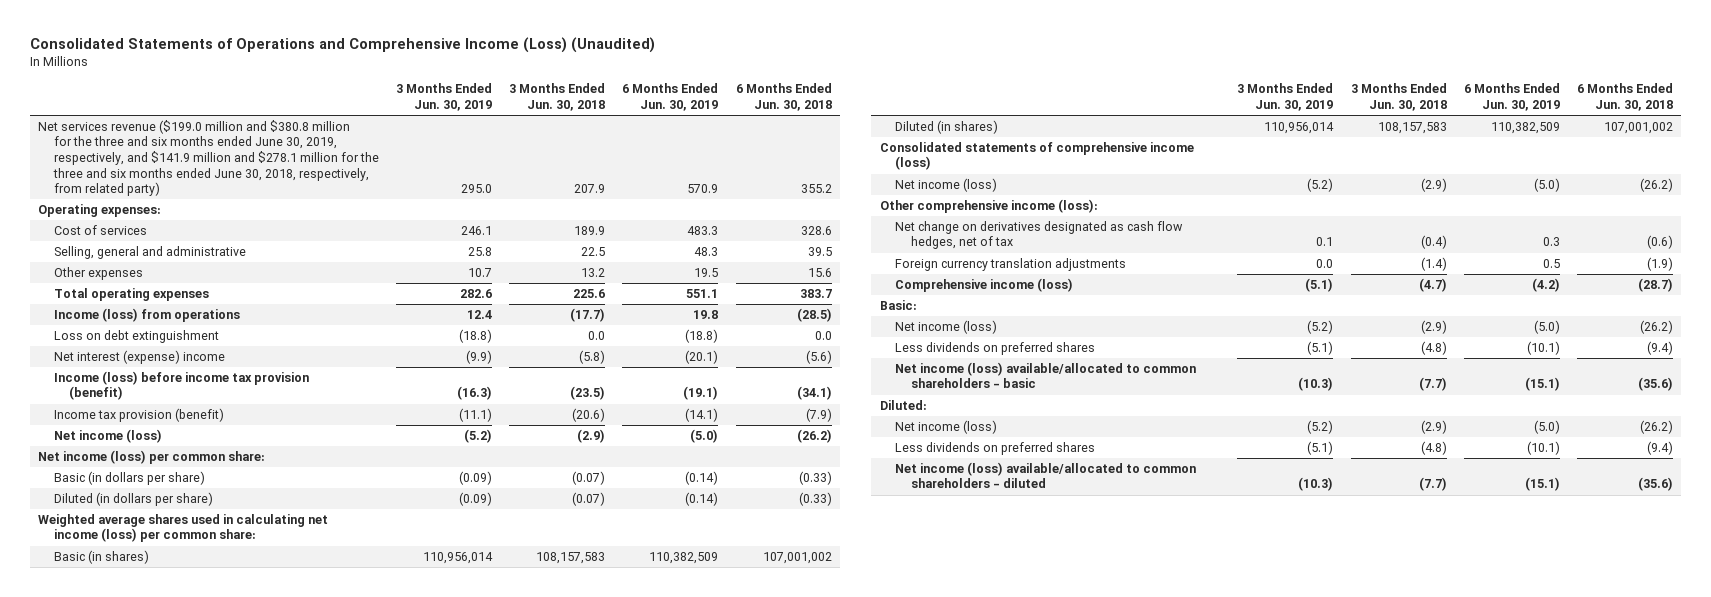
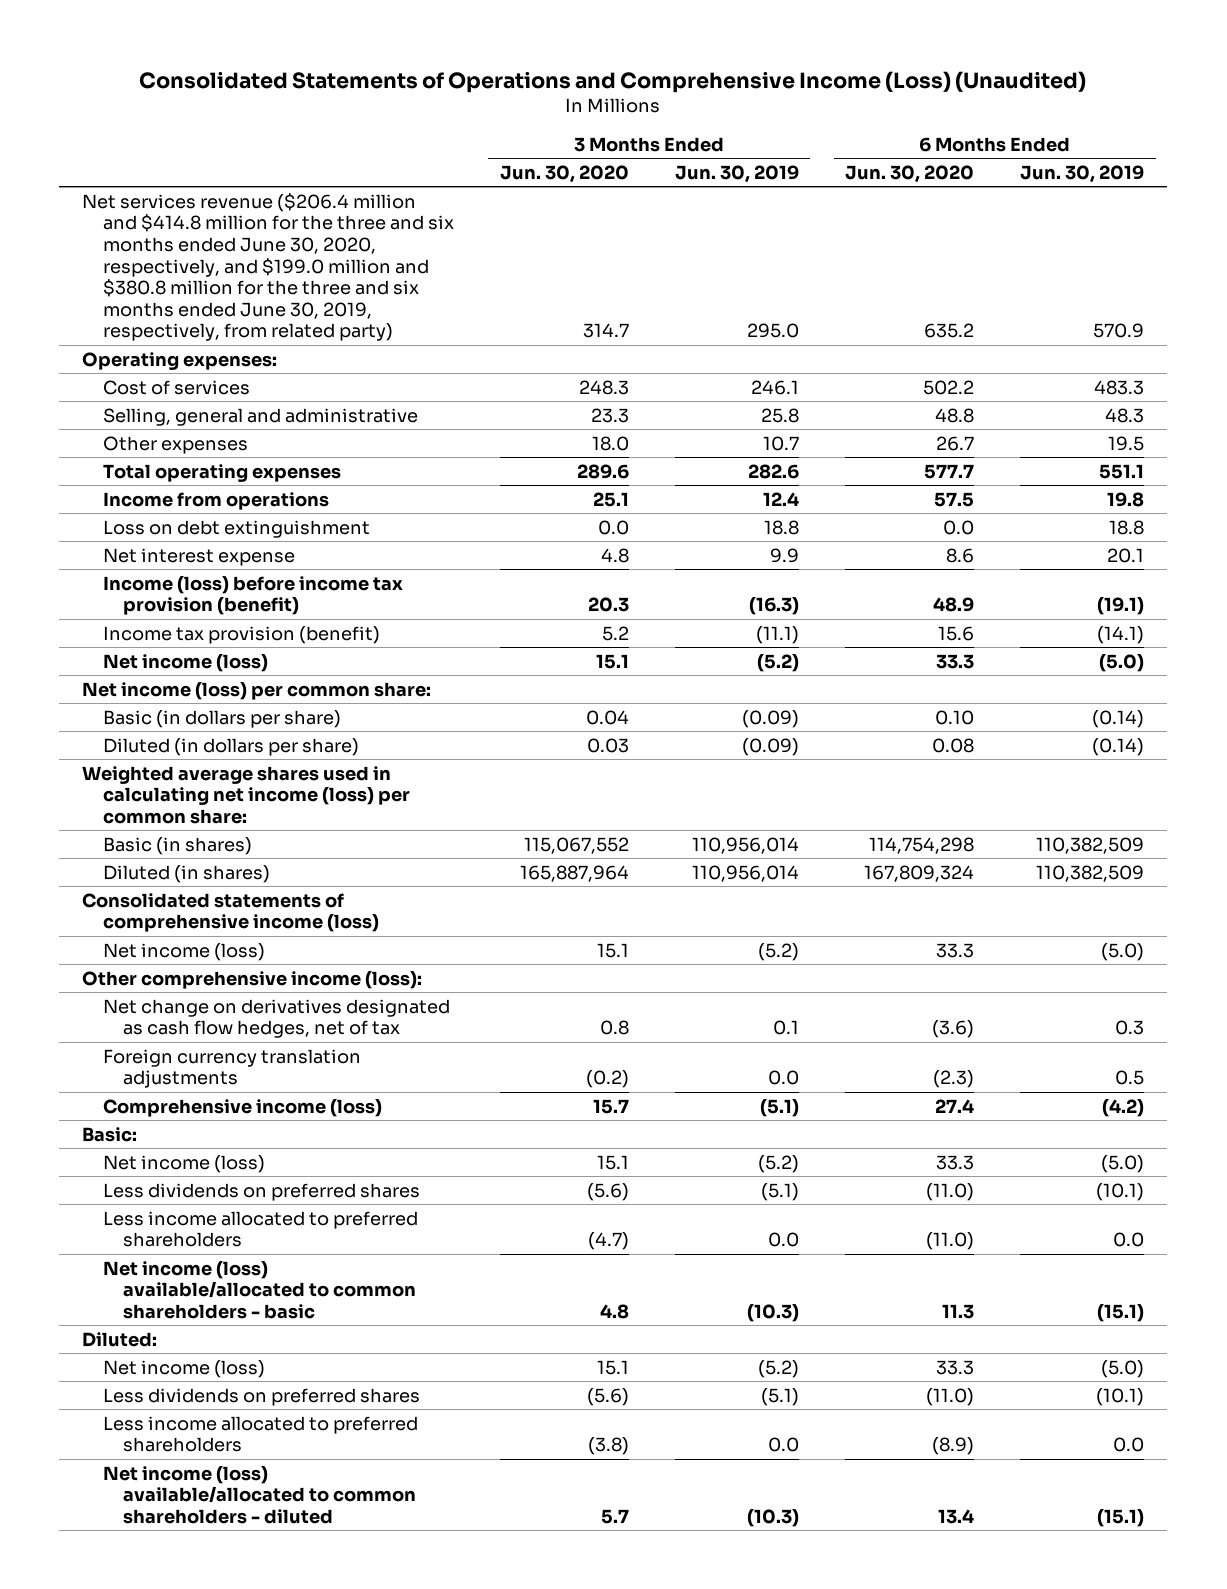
[509,83,606,112] 3 Months Ended Jun. 30, 2018 -> none
[735,83,832,112] 6 Months Ended Jun. 30, 2018 -> none
none -> [499,164,629,183] Jun. 30, 2020
none -> [845,164,975,183] Jun. 30, 2020
[38,119,379,197] Net services revenue ($199.0 million and $380.8 million for the three and six months ended June 30, 2019, respectively, and $141.9 million and $278.1 million for the three and six months ended June 30, 2018, respectively, from related party) -> [82,192,454,342] Net services revenue ($206.4 million and $414.8 million for the three and six months ended June 30, 2020, respectively, and $199.0 million and $380.8 million for the three and six months ended June 30, 2019, respectively, from related party)
[53,307,240,322] Income (loss) from operations -> [102,491,329,510] Income from operations
[459,328,493,343] (18.8) -> [763,519,799,535] 18.8
[685,328,719,343] (18.8) -> [1109,519,1145,535] 18.8
[53,349,225,364] Net interest (expense) income -> [102,547,295,566] Net interest expense
[466,349,493,364] (9.9) -> [769,547,799,563] 9.9
[685,349,719,364] (20.1) -> [1107,547,1145,563] 20.1
none -> [102,1210,418,1248] Less income allocated to preferred shareholders
none -> [102,1415,418,1453] Less income allocated to preferred shareholders

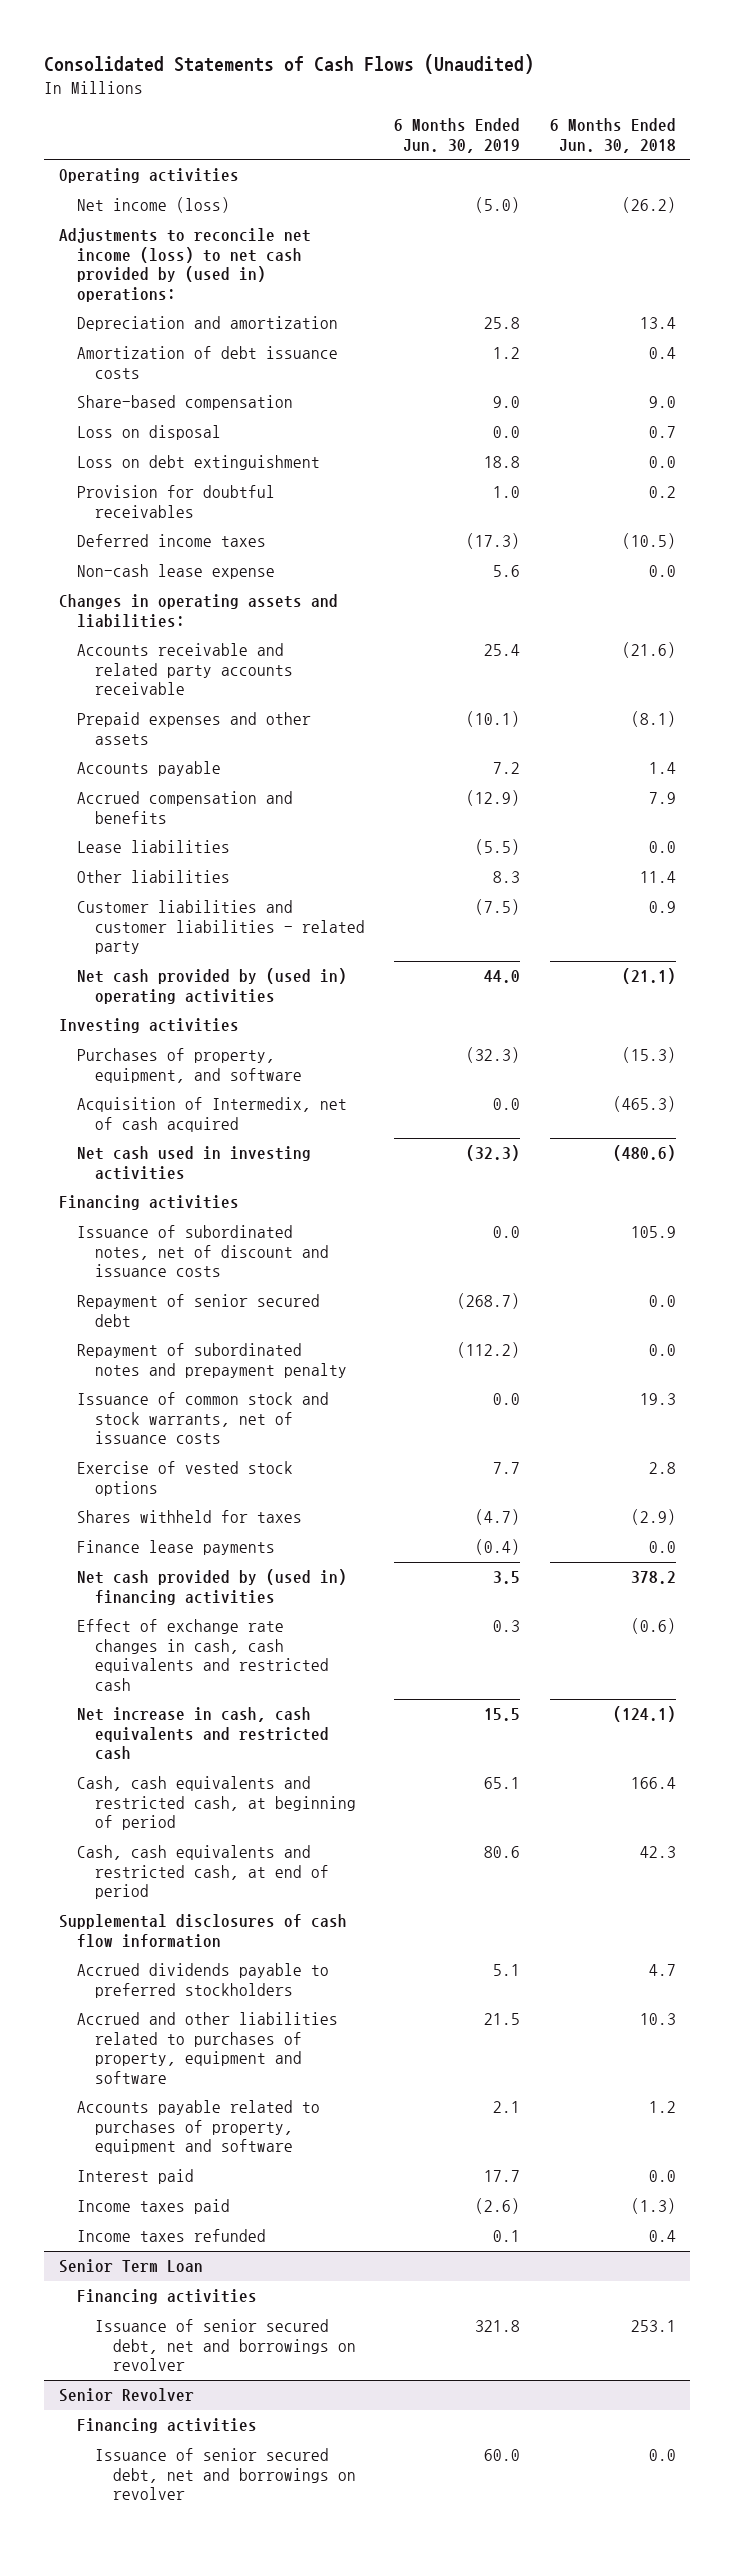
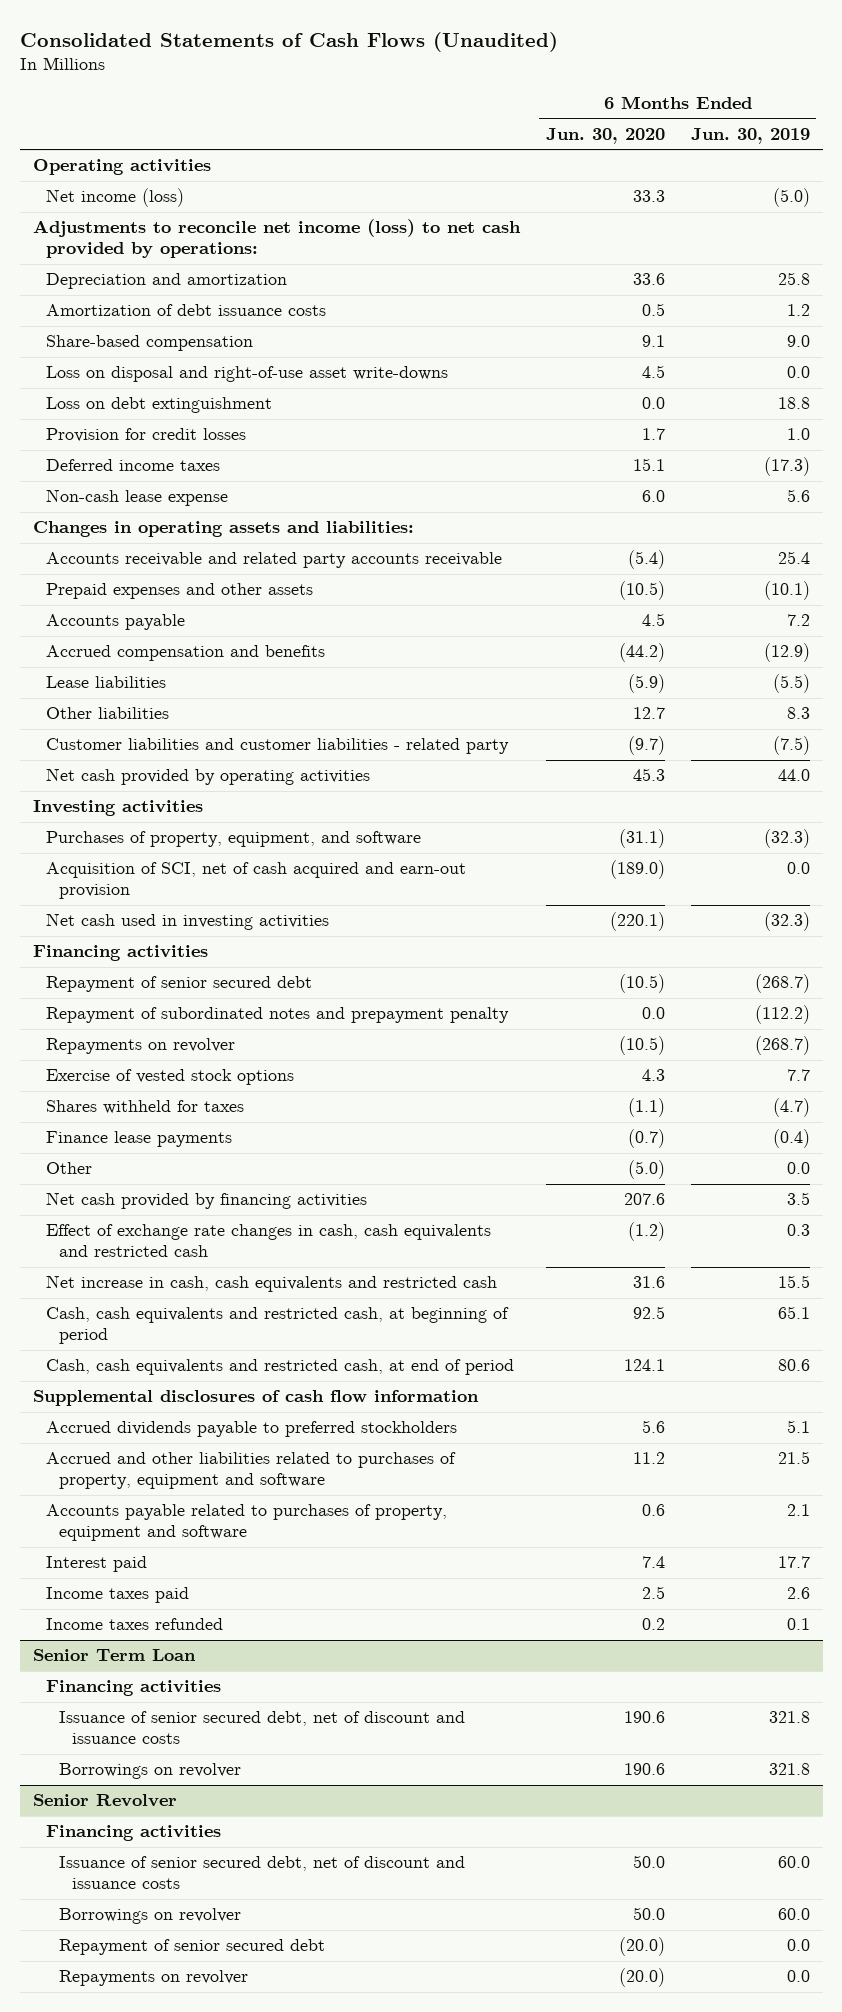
[549,118,676,153] 6 Months Ended Jun. 30, 2018 -> none
none -> [545,127,665,144] Jun. 30, 2020
[58,228,311,302] Adjustments to reconcile net income (loss) to net cash provided by (used in) operations: -> [32,219,521,259] Adjustments to reconcile net income (loss) to net cash provided by operations:
[76,425,221,441] Loss on disposal -> none
none -> [45,366,448,383] Loss on disposal and right-of-use asset write-downs
[76,485,275,518] Provision for doubtful receivables -> [45,428,246,443] Provision for credit losses
[76,968,347,1004] Net cash provided by (used in) operating activities -> [45,768,370,786] Net cash provided by operating activities
[76,1097,347,1132] Acquisition of Intermedix, net of cash acquired -> none
none -> [45,862,466,900] Acquisition of SCI, net of cash acquired and earn-out provision
[76,1225,329,1278] Issuance of subordinated notes, net of discount and issuance costs -> none
[76,1392,329,1445] Issuance of common stock and stock warrants, net of issuance costs -> none
none -> [45,1038,235,1055] Repayments on revolver
none -> [45,1162,92,1175] Other
[76,1569,347,1605] Net cash provided by (used in) financing activities -> [45,1192,367,1210] Net cash provided by financing activities
[475,2198,521,2215] (2.6) -> [786,1587,810,1600] 2.6
[94,2319,356,2372] Issuance of senior secured debt, net and borrowings on revolver -> [58,1711,465,1745] Issuance of senior secured debt, net of discount and issuance costs
none -> [58,1763,241,1780] Borrowings on revolver
[94,2448,356,2501] Issuance of senior secured debt, net and borrowings on revolver -> [58,1856,465,1890] Issuance of senior secured debt, net of discount and issuance costs
none -> [58,1908,241,1925] Borrowings on revolver
none -> [58,1939,325,1956] Repayment of senior secured debt
none -> [58,1970,248,1987] Repayments on revolver

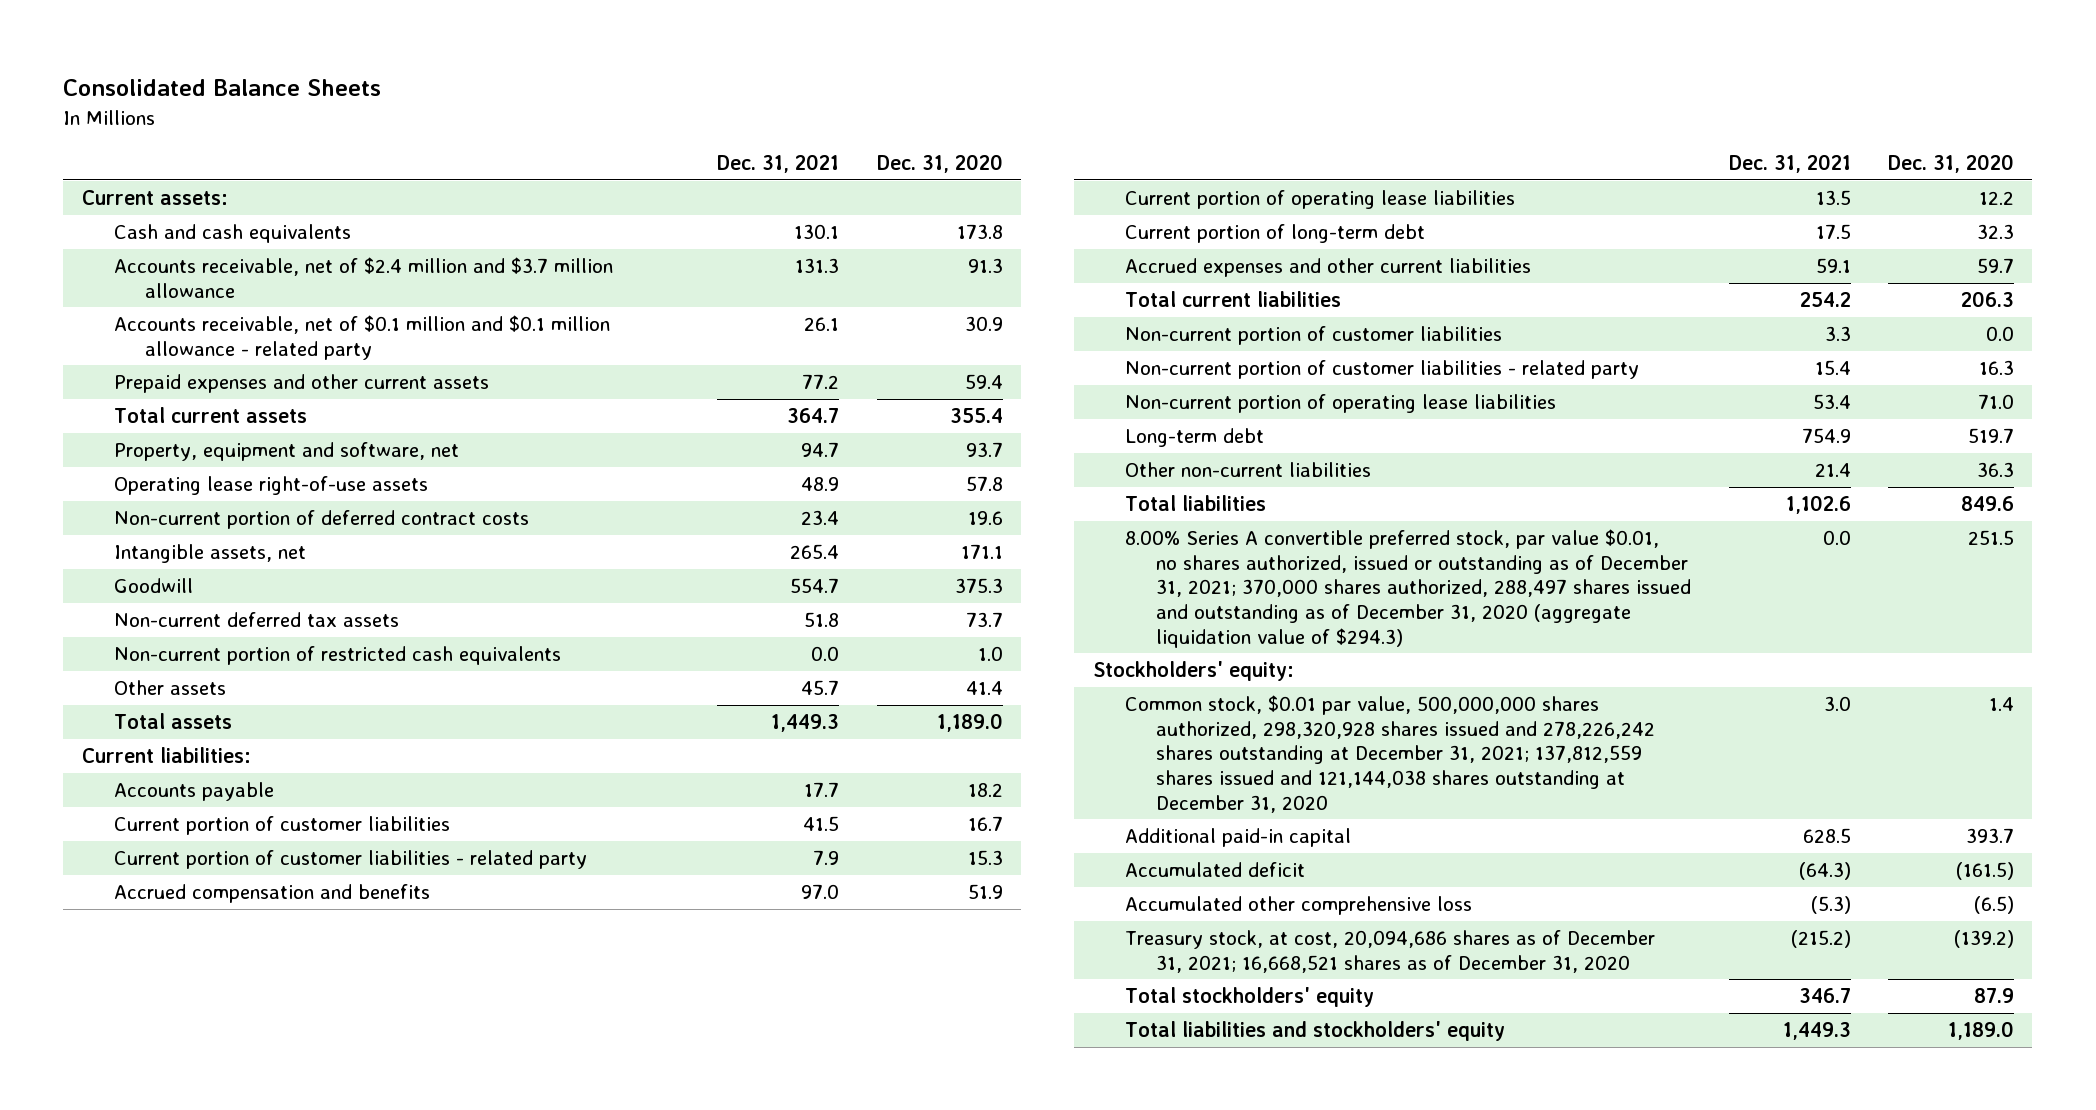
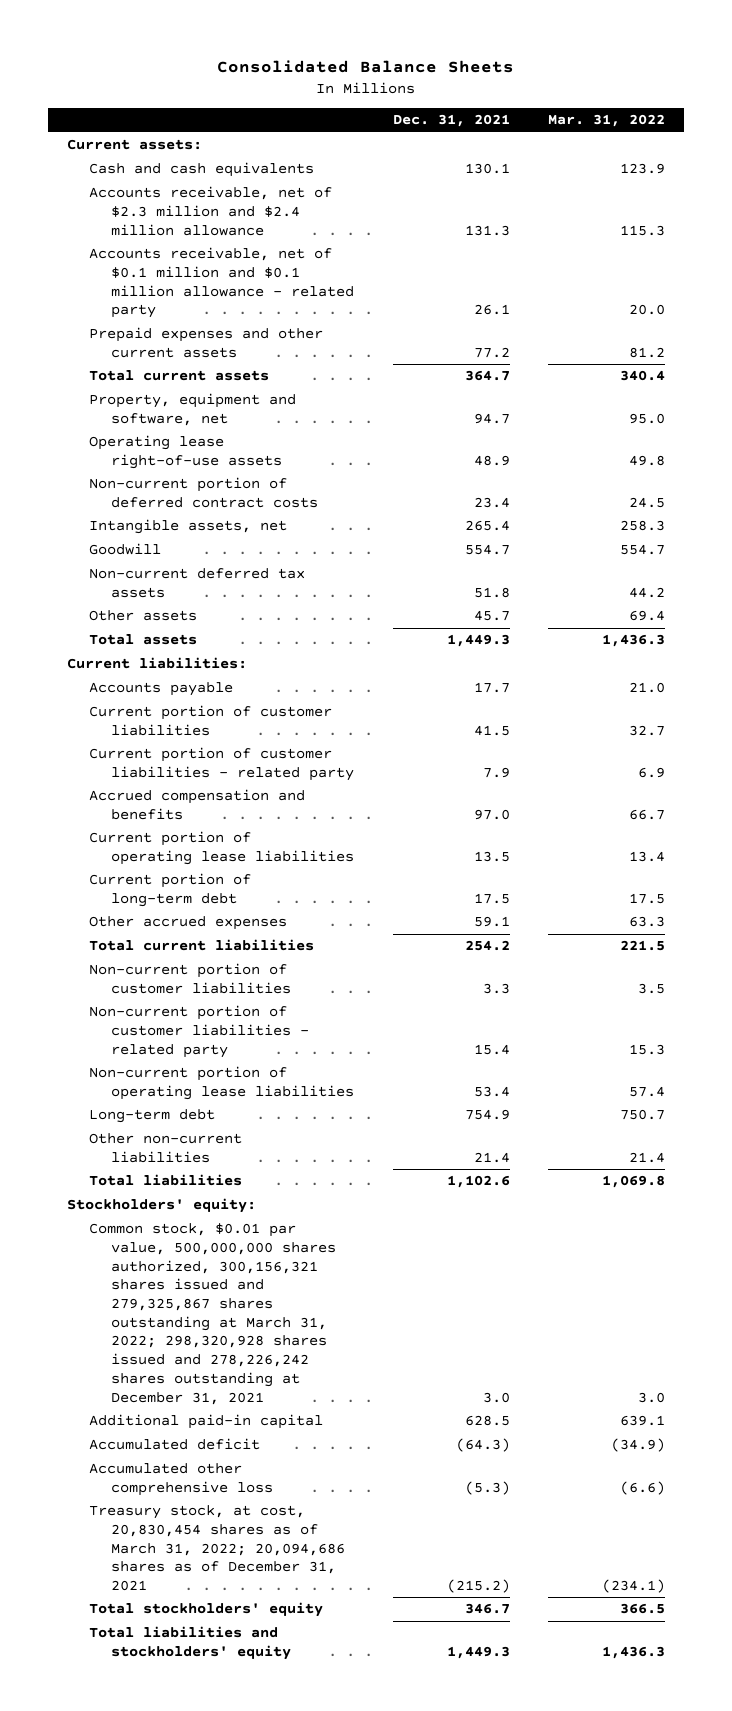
[876,154,1003,174] Dec. 31, 2020 -> none
none -> [547,114,665,128] Mar. 31, 2022
[113,256,613,298] Accounts receivable, net of $2.4 million and $3.7 million allowance -> [89,186,333,236] Accounts receivable, net of $2.3 million and $2.4 million allowance
[113,645,561,665] Non-current portion of restricted cash equivalents -> none
[1124,257,1531,277] Accrued expenses and other current liabilities -> [89,916,288,931] Other accrued expenses
[1124,528,1692,648] 8.00% Series A convertible preferred stock, par value $0.01, no shares authorized, issued or outstanding as of December 31, 2021; 370,000 shares authorized, 288,497 shares issued and outstanding as of December 31, 2020 (aggregate liquidation value of $294.3) -> none
[1124,694,1656,813] Common stock, $0.01 par value, 500,000,000 shares authorized, 298,320,928 shares issued and 278,226,242 shares outstanding at December 31, 2021; 137,812,559 shares issued and 121,144,038 shares outstanding at December 31, 2020 -> [89,1223,337,1405] Common stock, $0.01 par value, 500,000,000 shares authorized, 300,156,321 shares issued and 279,325,867 shares outstanding at March 31, 2022; 298,320,928 shares issued and 278,226,242 shares outstanding at December 31, 2021
[1124,929,1655,973] Treasury stock, at cost, 20,094,686 shares as of December 31, 2021; 16,668,521 shares as of December 31, 2020 -> [89,1505,346,1592] Treasury stock, at cost, 20,830,454 shares as of March 31, 2022; 20,094,686 shares as of December 31, 2021

